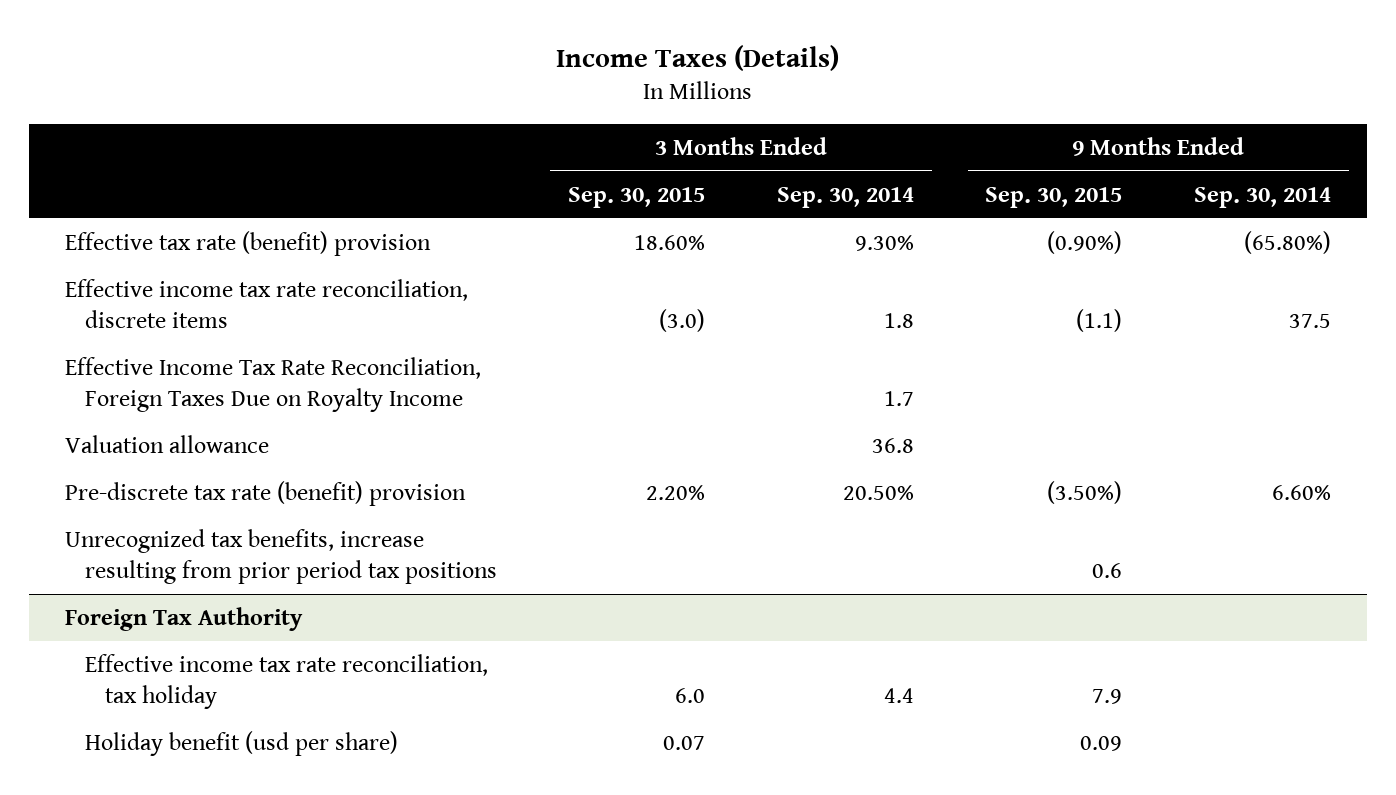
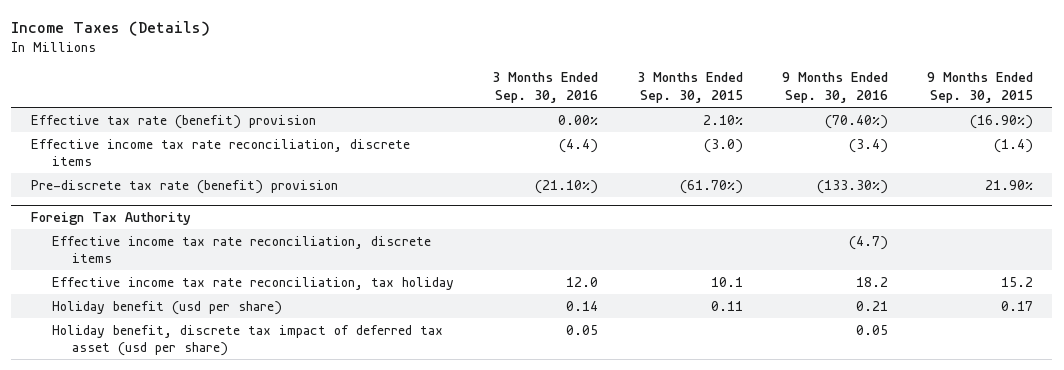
[776,186,914,208] Sep. 30, 2014 -> none
[1193,186,1331,208] Sep. 30, 2014 -> none
none -> [492,72,599,104] 3 Months Ended Sep. 30, 2016
none -> [782,72,889,104] 9 Months Ended Sep. 30, 2016
[65,356,482,413] Effective Income Tax Rate Reconciliation, Foreign Taxes Due on Royalty Income -> none
[65,434,270,453] Valuation allowance -> none
[65,528,497,585] Unrecognized tax benefits, increase resulting from prior period tax positions -> none
[634,234,706,250] 18.60% -> [703,114,744,125] 2.10%
[1047,230,1123,254] (0.90%) -> [970,114,1034,129] (16.90%)
[1076,309,1123,333] (1.1) -> [994,138,1034,153] (1.4)
[646,484,706,500] 2.20% -> [680,179,744,194] (61.70%)
[1047,480,1123,504] (3.50%) -> [985,179,1034,190] 21.90%
none -> [51,235,431,264] Effective income tax rate reconciliation, discrete items
[675,688,706,704] 6.0 -> [711,276,744,287] 10.1
[1092,689,1123,705] 7.9 -> [1001,276,1034,287] 15.2
[663,735,706,750] 0.07 -> [711,300,744,311] 0.11
[1080,735,1123,751] 0.09 -> [1001,300,1034,311] 0.17
none -> [51,324,443,357] Holiday benefit, discrete tax impact of deferred tax asset (usd per share)

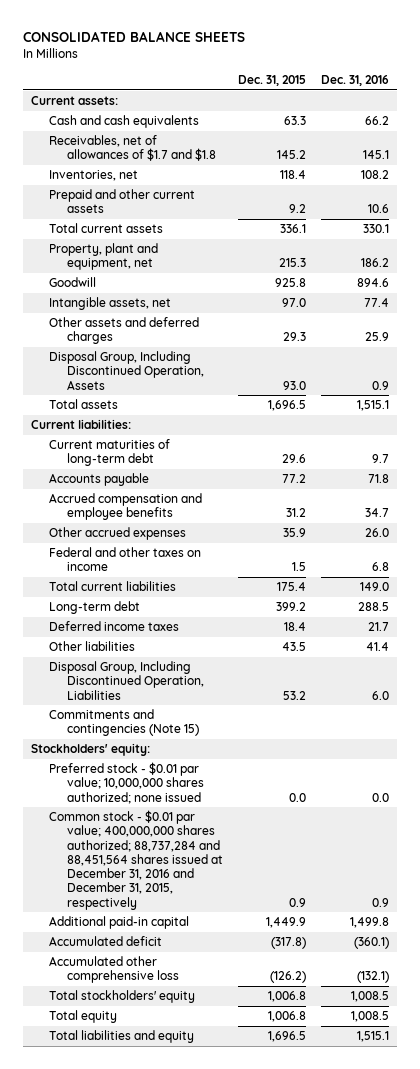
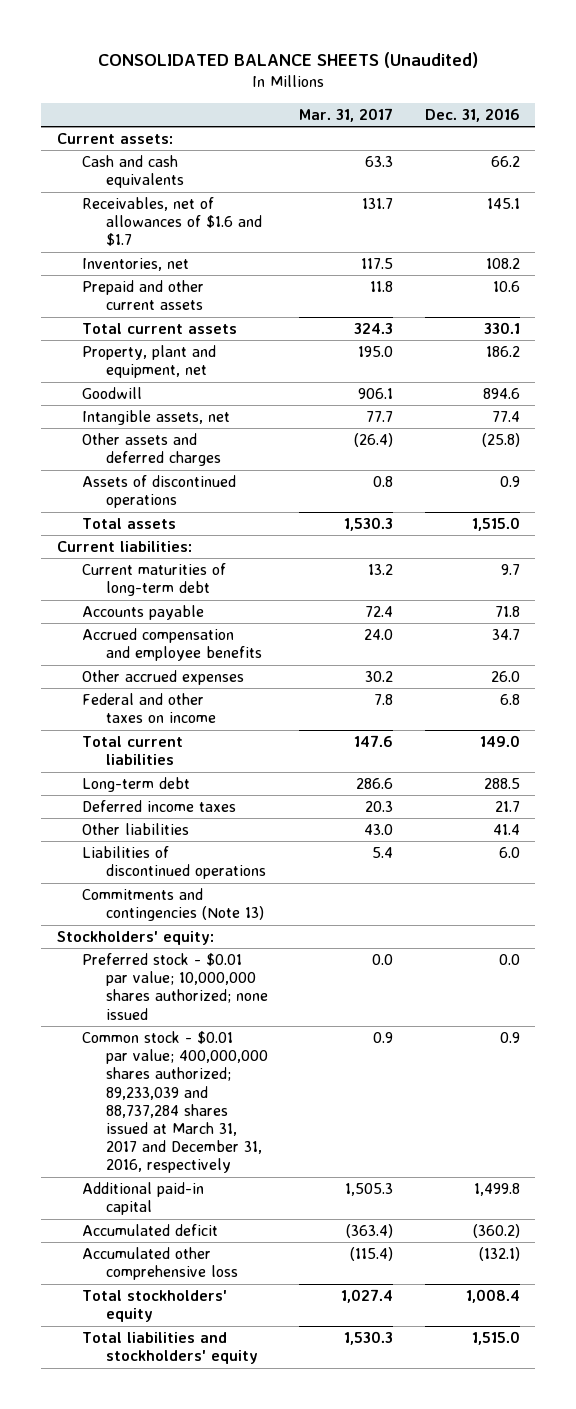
[23,31,246,43] CONSOLIDATED BALANCE SHEETS -> [98,51,479,68] CONSOLIDATED BALANCE SHEETS (Unaudited)
[237,75,306,87] Dec. 31, 2015 -> none
none -> [299,107,394,122] Mar. 31, 2017
[48,134,216,162] Receivables, net of allowances of $1.7 and $1.8 -> [81,197,263,247] Receivables, net of allowances of $1.6 and $1.7
[365,332,390,342] 25.9 -> [481,433,520,448] (25.8)
[48,350,204,390] Disposal Group, Including Discontinued Operation, Assets -> [81,475,236,509] Assets of discontinued operations
[357,399,390,411] 1,515.1 -> [471,517,520,532] 1,515.0
[48,660,204,700] Disposal Group, Including Discontinued Operation, Liabilities -> [81,846,267,880] Liabilities of discontinued operations
[48,708,199,737] Commitments and contingencies (Note 15) -> [81,888,265,922] Commitments and contingencies (Note 13)
[48,809,223,910] Common stock - $0.01 par value; 400,000,000 shares authorized; 88,737,284 and 88,451,564 shares issued at December 31, 2016 and December 31, 2015, respectively -> [81,1031,269,1174] Common stock - $0.01 par value; 400,000,000 shares authorized; 89,233,039 and 88,737,284 shares issued at March 31, 2017 and December 31, 2016, respectively
[354,936,390,949] (360.1) -> [472,1224,520,1239] (360.2)
[48,1009,117,1023] Total equity -> none
[351,990,390,1002] 1,008.5 -> [465,1289,520,1304] 1,008.4
[48,1029,194,1043] Total liabilities and equity -> [81,1332,259,1365] Total liabilities and stockholders' equity
[357,1030,390,1042] 1,515.1 -> [471,1331,520,1346] 1,515.0

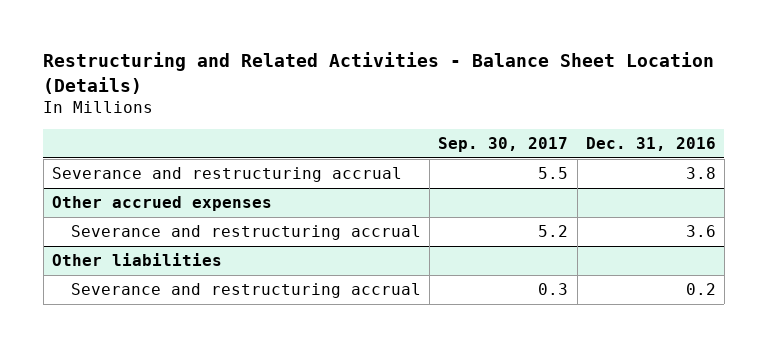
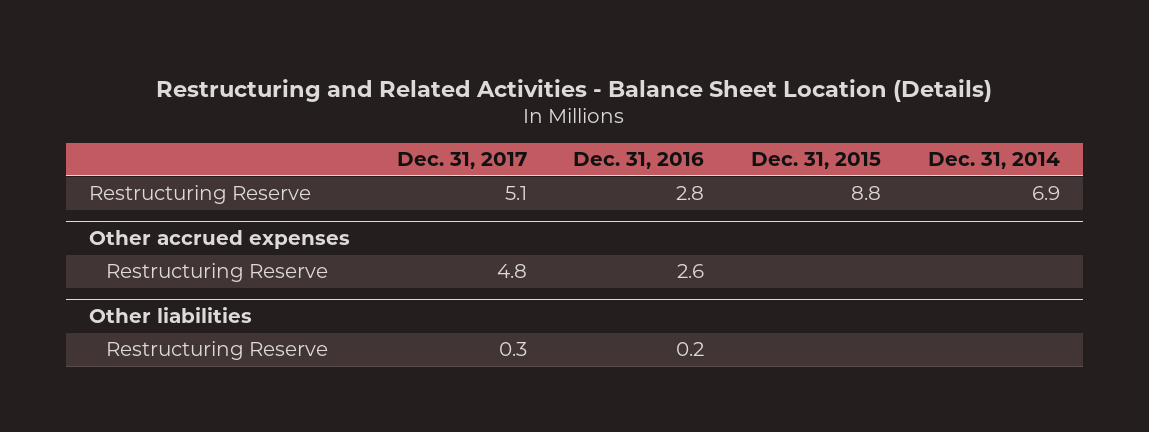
[438,136,569,152] Sep. 30, 2017 -> none
none -> [396,152,527,170] Dec. 31, 2017
none -> [750,152,881,170] Dec. 31, 2015
none -> [927,152,1060,170] Dec. 31, 2014
[51,167,402,183] Severance and restructuring accrual -> [89,185,312,205] Restructuring Reserve
[685,167,716,180] 3.8 -> [676,186,705,201] 2.8
[70,225,421,241] Severance and restructuring accrual -> [106,263,329,283] Restructuring Reserve
[685,225,716,238] 3.6 -> [677,264,705,279] 2.6
[70,283,421,299] Severance and restructuring accrual -> [106,341,329,361] Restructuring Reserve

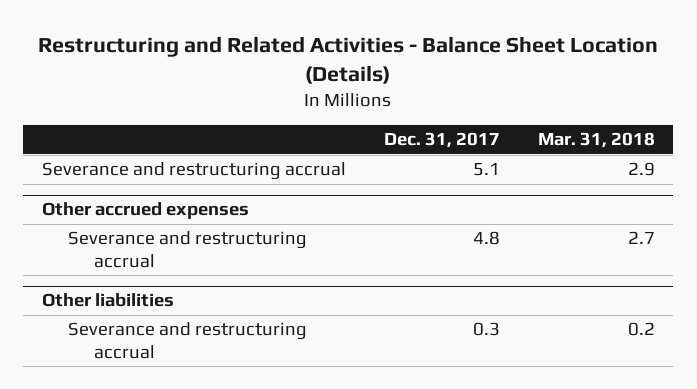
[573,152,705,170] Dec. 31, 2016 -> none
[750,152,881,170] Dec. 31, 2015 -> none
[927,152,1060,170] Dec. 31, 2014 -> none
none -> [537,132,655,149] Mar. 31, 2018
[89,185,312,205] Restructuring Reserve -> [42,162,347,181] Severance and restructuring accrual
[106,263,329,283] Restructuring Reserve -> [68,231,308,268] Severance and restructuring accrual
[106,341,329,361] Restructuring Reserve -> [68,322,308,359] Severance and restructuring accrual

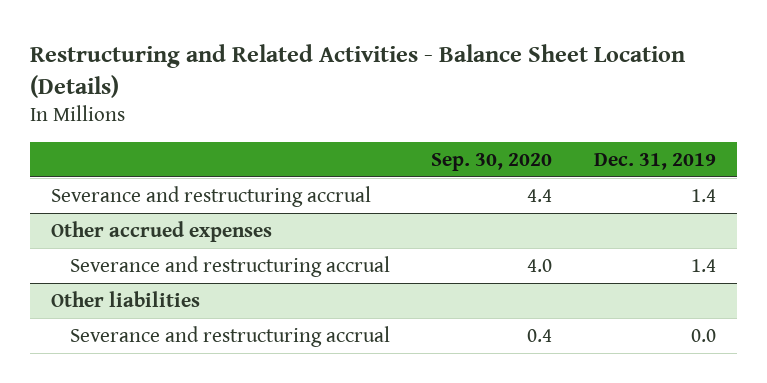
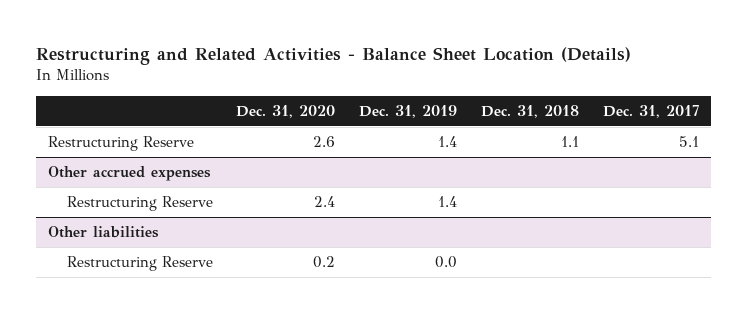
[431,152,553,171] Sep. 30, 2020 -> none
none -> [236,104,336,118] Dec. 31, 2020
none -> [481,104,580,118] Dec. 31, 2018
none -> [603,104,700,118] Dec. 31, 2017
[51,185,372,207] Severance and restructuring accrual -> [47,136,194,152] Restructuring Reserve
[69,255,390,277] Severance and restructuring accrual -> [66,196,213,212] Restructuring Reserve
[69,325,390,347] Severance and restructuring accrual -> [66,256,213,272] Restructuring Reserve

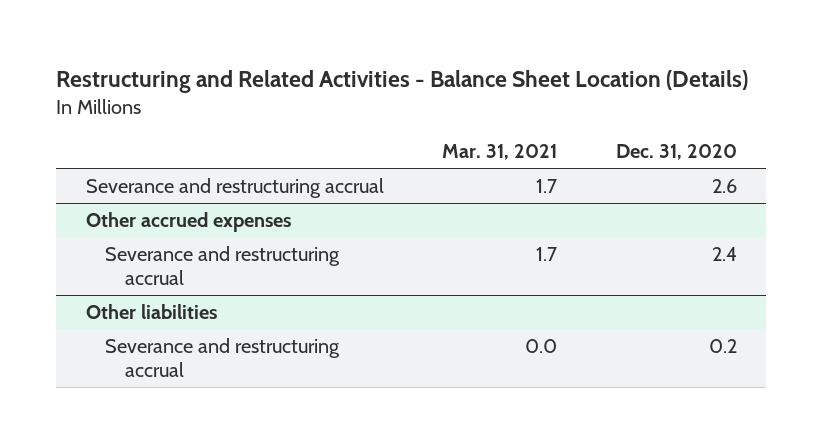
[359,104,458,118] Dec. 31, 2019 -> none
[481,104,580,118] Dec. 31, 2018 -> none
[603,104,700,118] Dec. 31, 2017 -> none
none -> [442,143,558,160] Mar. 31, 2021
[47,136,194,152] Restructuring Reserve -> [85,178,384,199] Severance and restructuring accrual
[66,196,213,212] Restructuring Reserve -> [105,246,341,285] Severance and restructuring accrual
[66,256,213,272] Restructuring Reserve -> [105,338,341,377] Severance and restructuring accrual

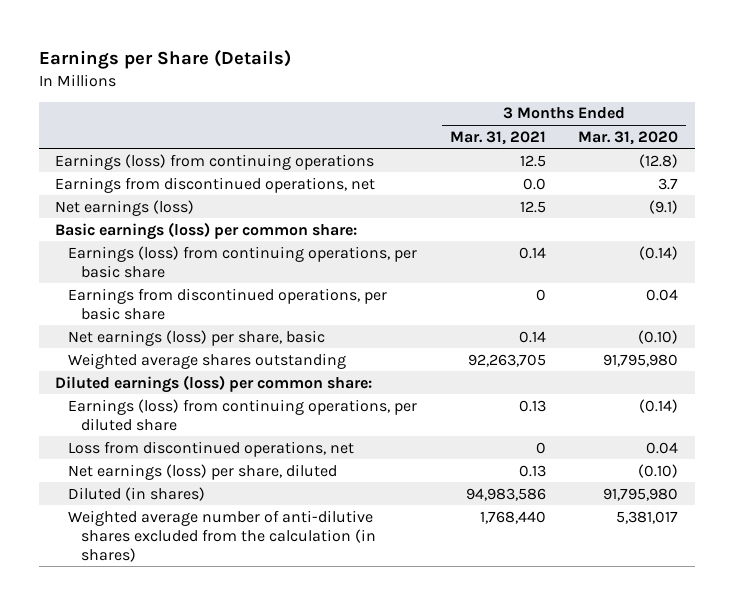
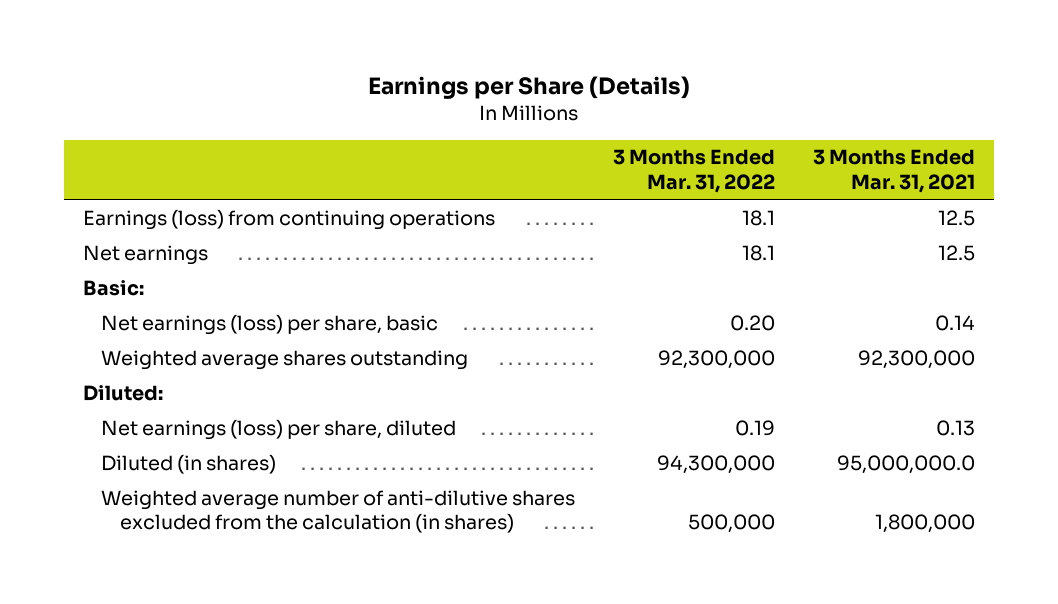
[578,130,679,145] Mar. 31, 2020 -> none
none -> [613,149,776,193] 3 Months Ended Mar. 31, 2022
[55,176,376,193] Earnings from discontinued operations, net -> none
[68,245,418,278] Earnings (loss) from continuing operations, per basic share -> none
[68,287,388,320] Earnings from discontinued operations, per basic share -> none
[55,199,195,216] Net earnings (loss) -> [82,244,208,265] Net earnings
[55,221,358,240] Basic earnings (loss) per common share: -> [82,279,144,296] Basic:
[68,398,418,431] Earnings (loss) from continuing operations, per diluted share -> none
[68,440,355,457] Loss from discontinued operations, net -> none
[467,353,546,367] 92,263,705 -> [858,349,976,369] 92,300,000
[55,374,373,393] Diluted earnings (loss) per common share: -> [82,384,163,401] Diluted:
[465,487,546,501] 94,983,586 -> [837,454,976,474] 95,000,000.0
[479,510,546,524] 1,768,440 -> [875,514,976,534] 1,800,000

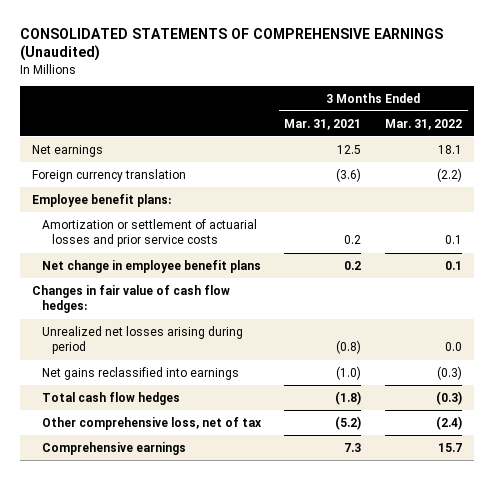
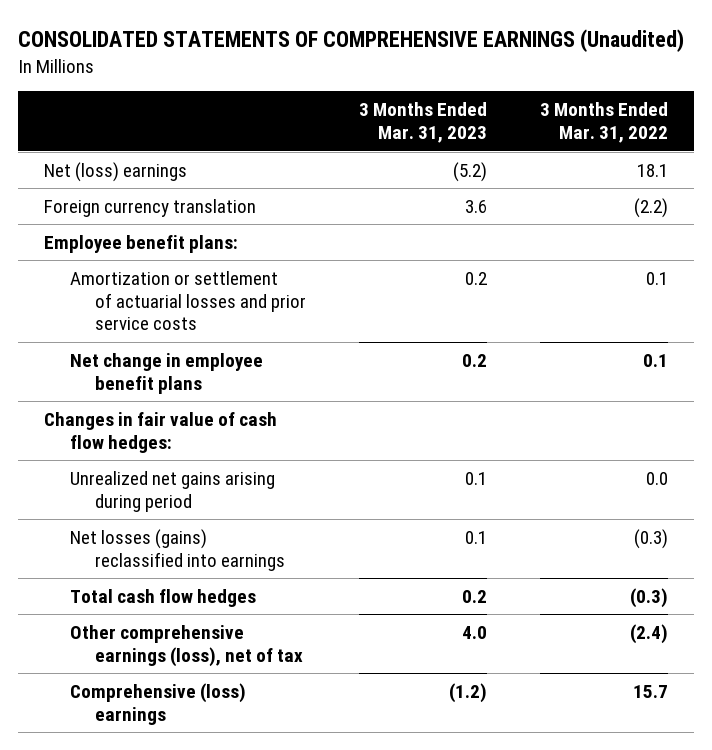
[284,118,362,130] Mar. 31, 2021 -> none
none -> [358,102,487,144] 3 Months Ended Mar. 31, 2023
[31,144,103,157] Net earnings -> [44,161,188,182] Net (loss) earnings
[41,325,243,355] Unrealized net losses arising during period -> [69,470,275,512] Unrealized net gains arising during period
[41,366,239,380] Net gains reclassified into earnings -> [69,528,286,571] Net losses (gains) reclassified into earnings
[41,416,262,430] Other comprehensive loss, net of tax -> [69,624,304,667] Other comprehensive earnings (loss), net of tax
[41,441,186,455] Comprehensive earnings -> [69,682,246,725] Comprehensive (loss) earnings

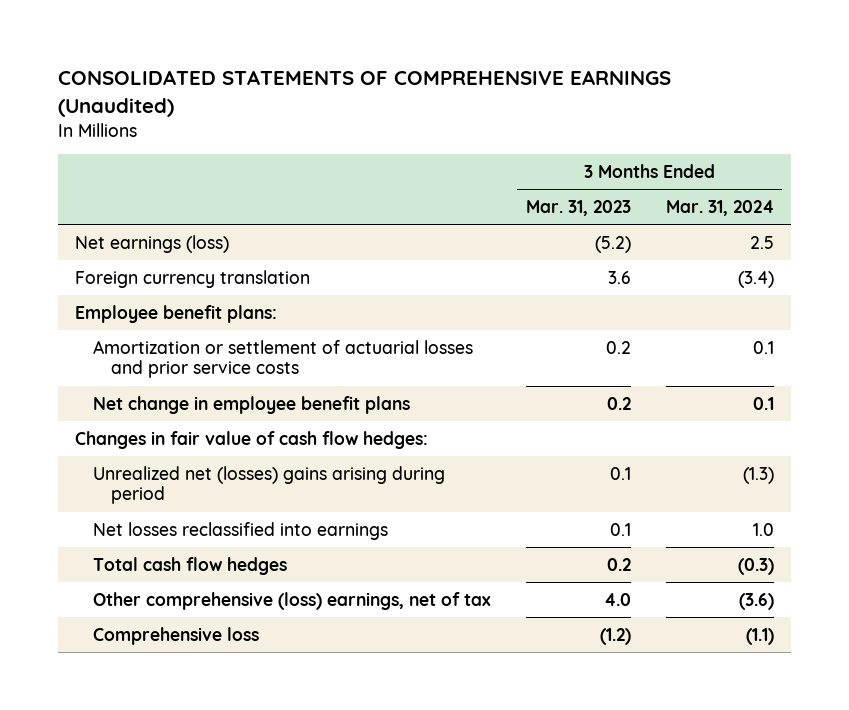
[539,102,668,144] 3 Months Ended Mar. 31, 2022 -> none
none -> [665,199,774,216] Mar. 31, 2024
[44,161,188,182] Net (loss) earnings -> [75,234,230,253] Net earnings (loss)
[69,470,275,512] Unrealized net gains arising during period -> [93,465,446,505] Unrealized net (losses) gains arising during period
[69,528,286,571] Net losses (gains) reclassified into earnings -> [93,521,389,540] Net losses reclassified into earnings
[69,624,304,667] Other comprehensive earnings (loss), net of tax -> [93,591,492,610] Other comprehensive (loss) earnings, net of tax
[69,682,246,725] Comprehensive (loss) earnings -> [93,626,260,645] Comprehensive loss

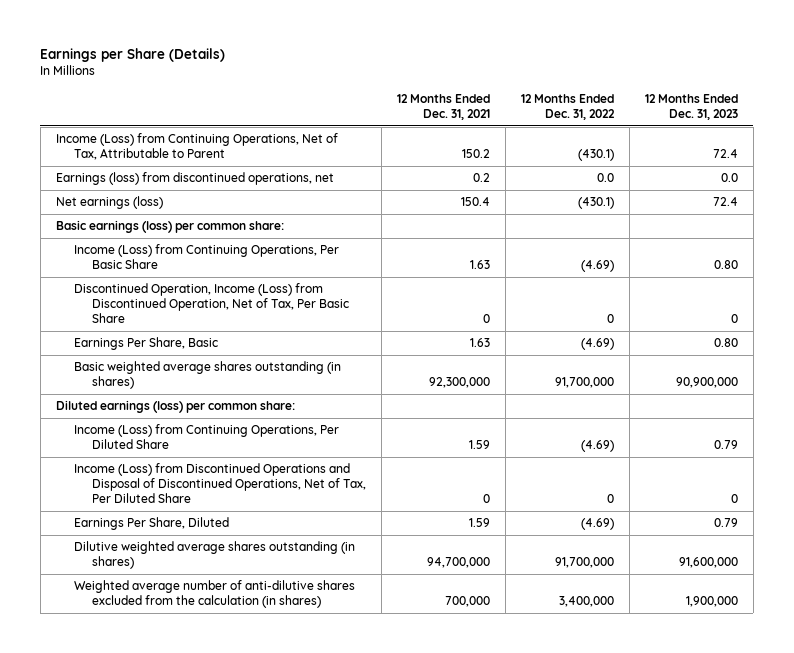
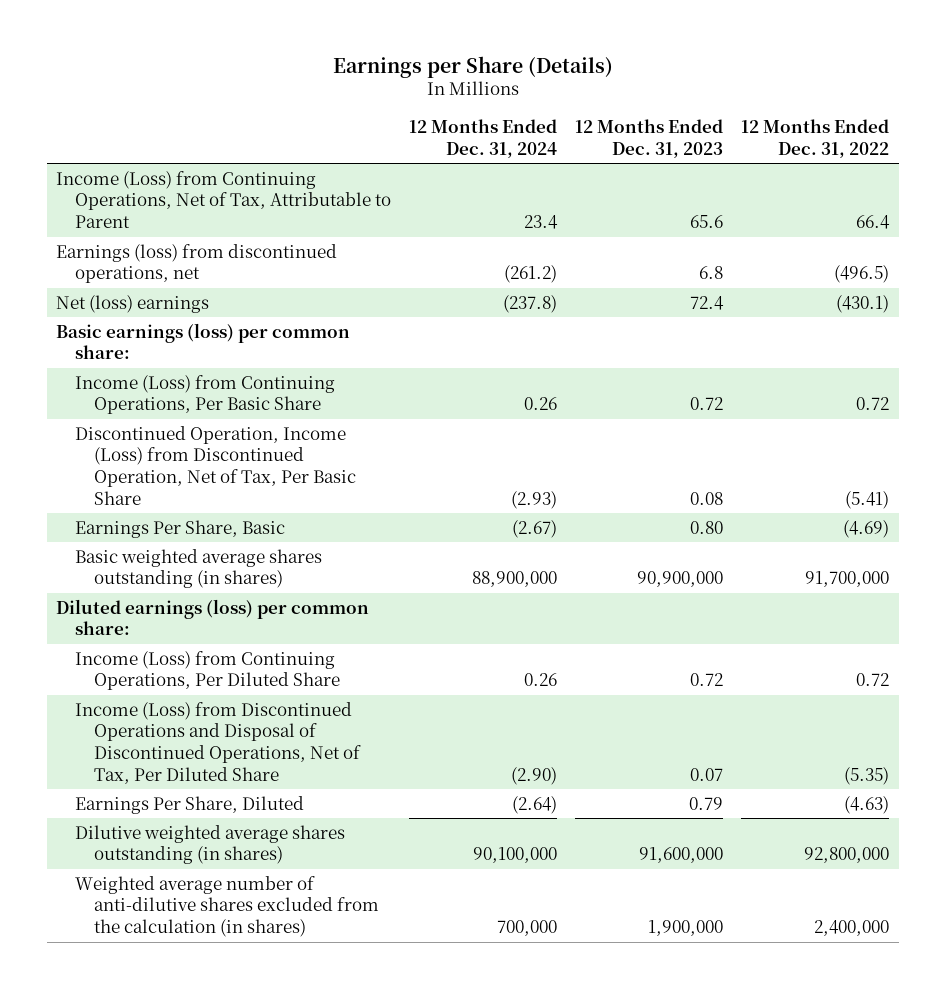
[396,93,490,120] 12 Months Ended Dec. 31, 2021 -> none
none -> [409,119,558,158] 12 Months Ended Dec. 31, 2024
[577,149,614,162] (430.1) -> [856,215,891,230] 66.4
[712,149,738,159] 72.4 -> [690,215,724,229] 65.6
[596,173,614,183] 0.0 -> [834,265,890,284] (496.5)
[720,173,738,183] 0.0 -> [699,266,724,280] 6.8
[55,196,163,210] Net earnings (loss) -> [55,294,209,313] Net (loss) earnings
[580,260,614,273] (4.69) -> [856,397,890,411] 0.72
[713,260,738,270] 0.80 -> [690,397,724,411] 0.72
[606,314,614,324] 0 -> [845,490,890,509] (5.41)
[730,314,738,324] 0 -> [690,491,724,505] 0.08
[580,440,614,453] (4.69) -> [856,673,890,687] 0.72
[713,440,738,450] 0.79 -> [690,673,724,687] 0.72
[606,494,614,504] 0 -> [844,766,890,785] (5.35)
[730,494,738,504] 0 -> [690,767,724,781] 0.07
[580,518,614,531] (4.69) -> [844,795,890,814] (4.63)
[554,557,614,569] 91,700,000 -> [804,847,890,864] 92,800,000
[558,596,614,608] 3,400,000 -> [814,920,890,937] 2,400,000

